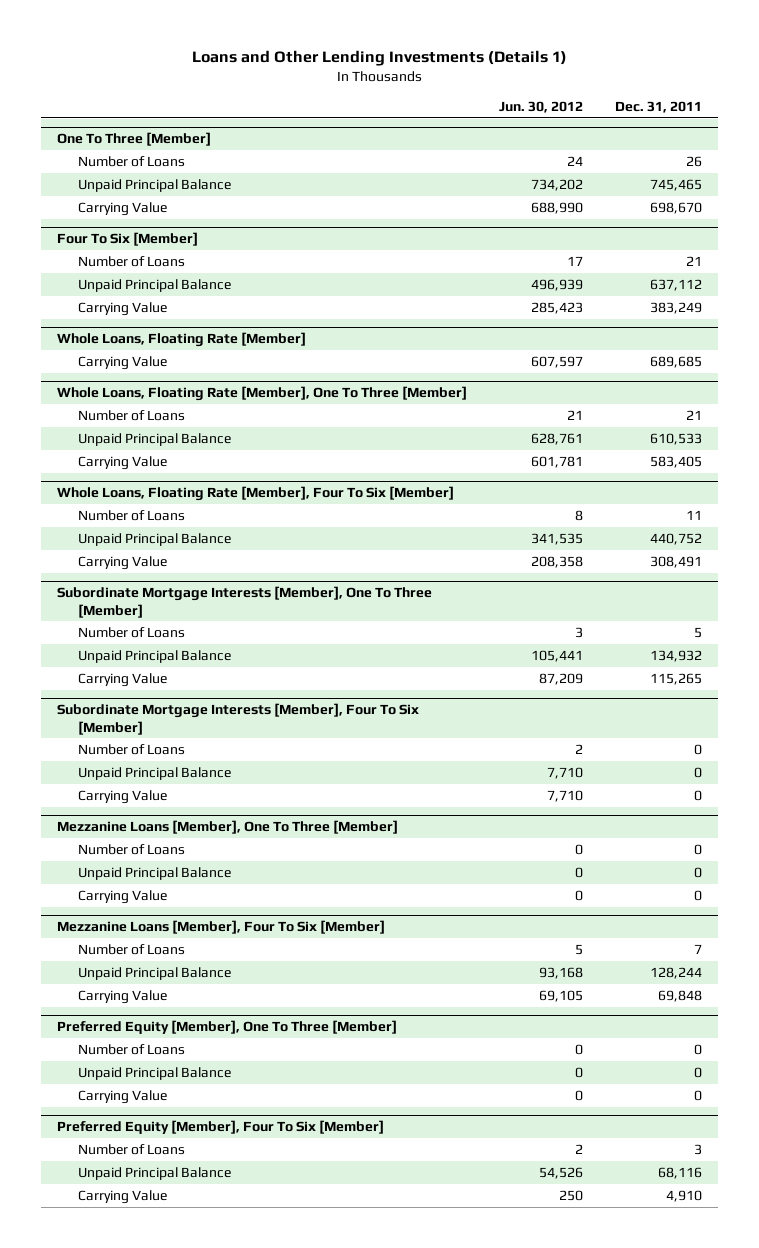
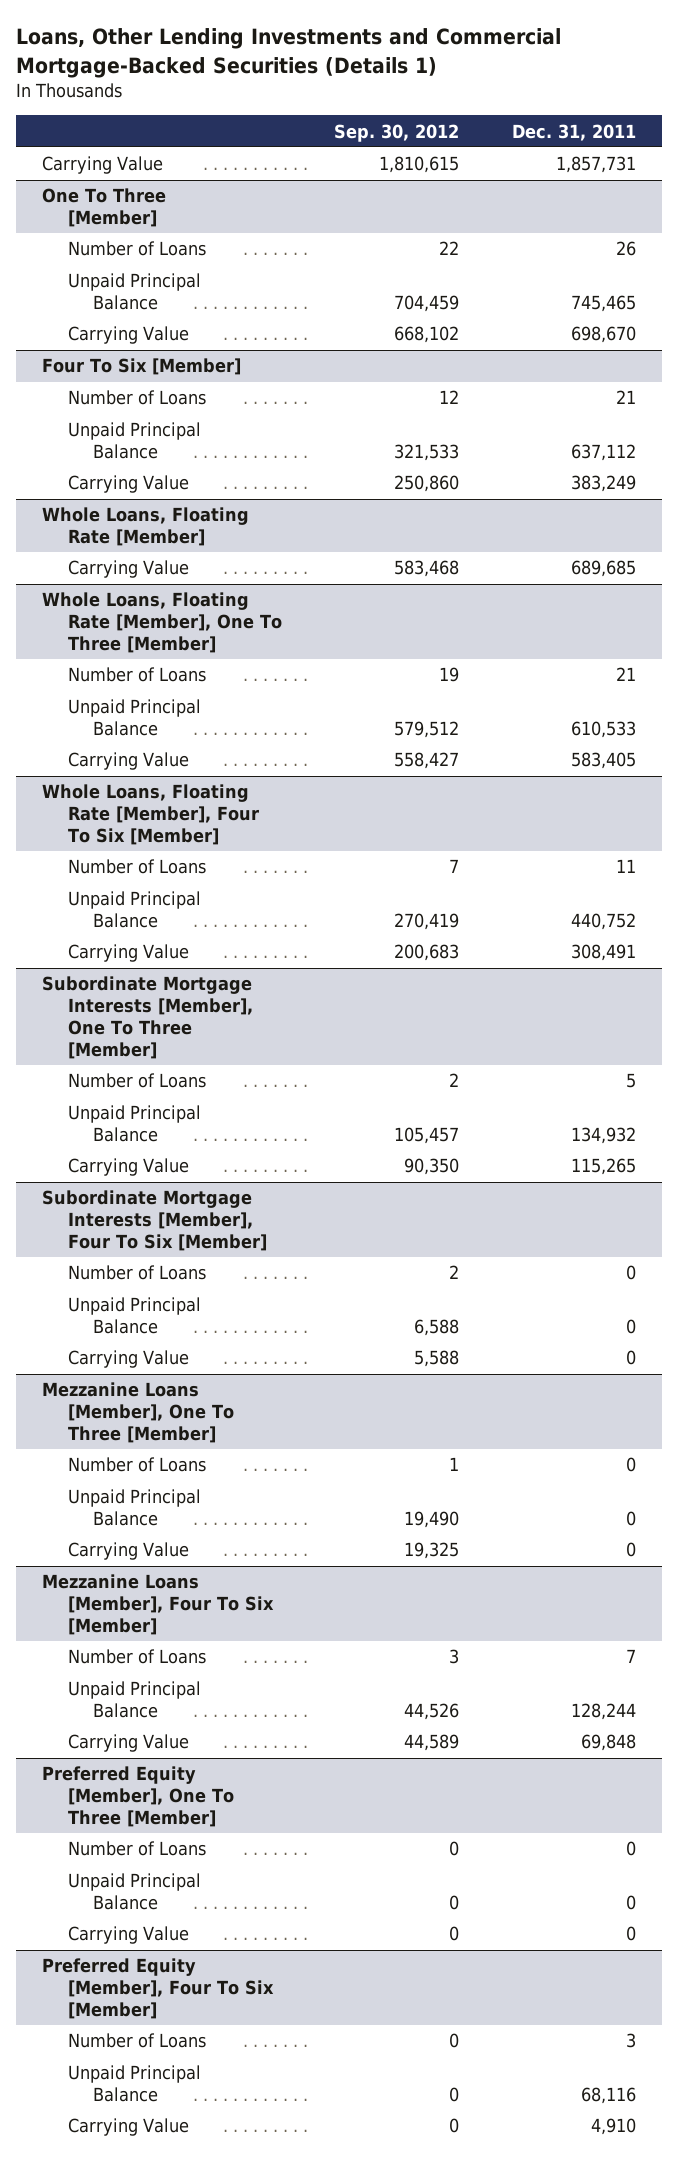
[191,50,567,67] Loans and Other Lending Investments (Details 1) -> [16,28,562,78] Loans, Other Lending Investments and Commercial Mortgage-Backed Securities (Details 1)
[499,100,584,113] Jun. 30, 2012 -> none
none -> [334,123,460,142] Sep. 30, 2012
none -> [42,156,164,175] Carrying Value

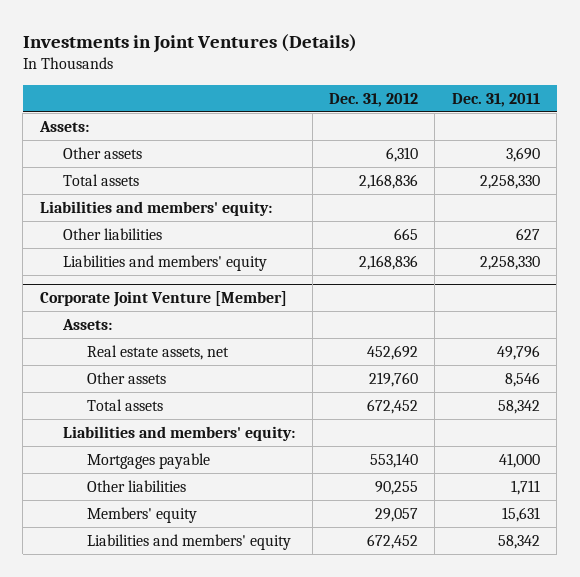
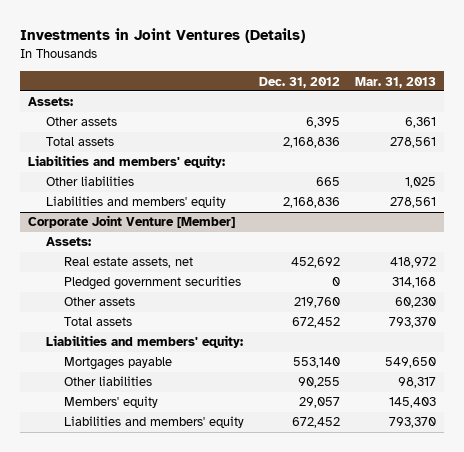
[451,92,540,107] Dec. 31, 2011 -> none
none -> [355,76,437,88] Mar. 31, 2013
[386,146,419,162] 6,310 -> [306,117,341,129] 6,395
none -> [63,276,241,291] Pledged government securities

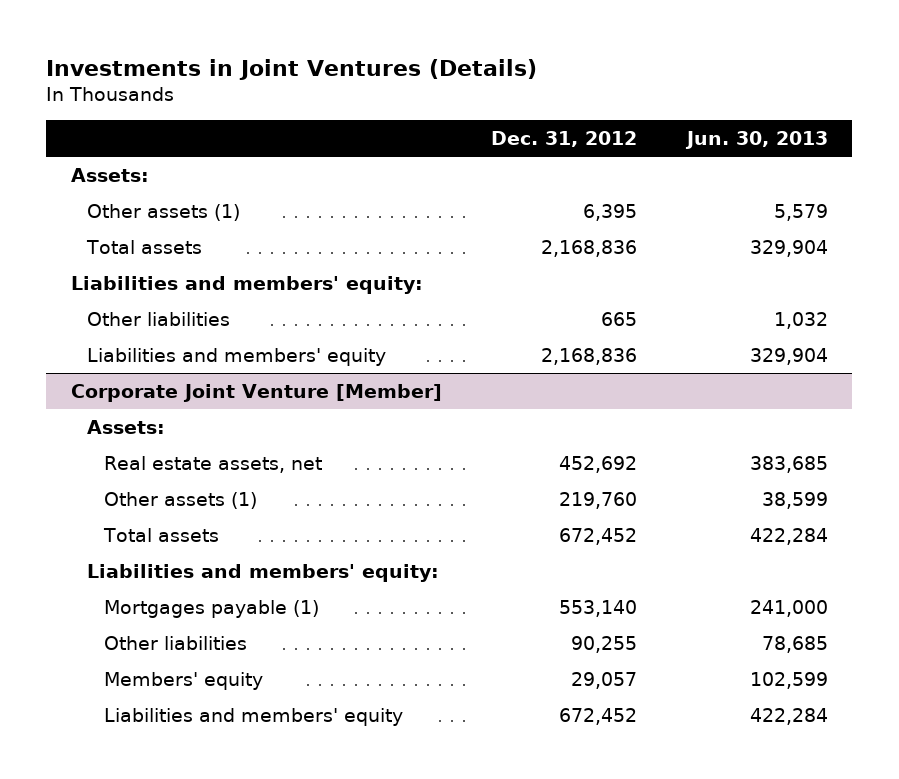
[355,76,437,88] Mar. 31, 2013 -> none
none -> [684,131,828,150] Jun. 30, 2013
[45,117,117,127] Other assets -> [87,203,241,221] Other assets (1)
[63,276,241,291] Pledged government securities -> none
[63,297,135,307] Other assets -> [103,491,257,509] Other assets (1)
[63,357,172,371] Mortgages payable -> [103,599,319,618] Mortgages payable (1)

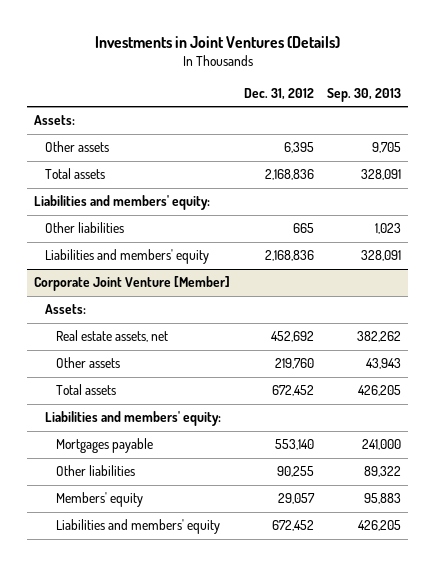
[684,131,828,150] Jun. 30, 2013 -> none
none -> [327,87,402,102] Sep. 30, 2013
[87,203,241,221] Other assets (1) -> [44,141,109,153] Other assets
[103,491,257,509] Other assets (1) -> [56,357,121,369] Other assets
[103,599,319,618] Mortgages payable (1) -> [56,438,154,454] Mortgages payable

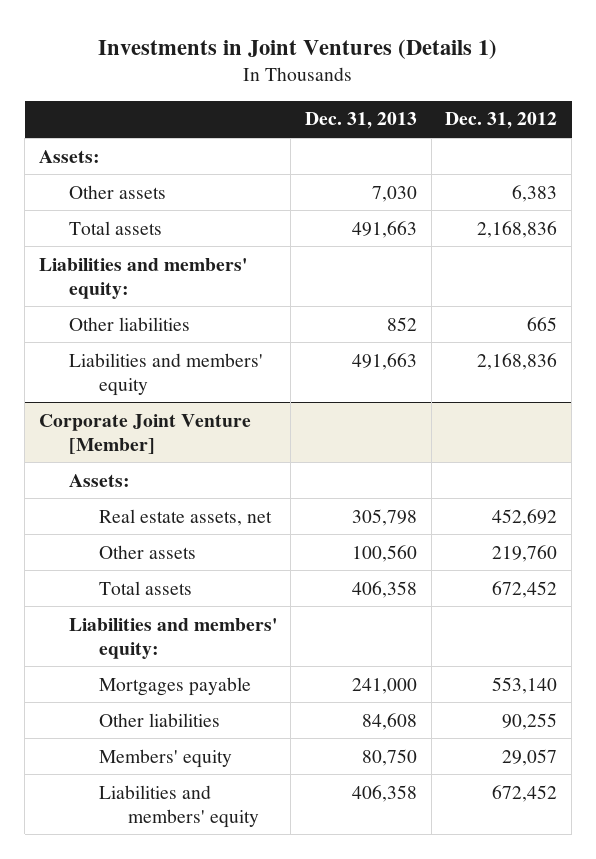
[94,35,340,48] Investments in Joint Ventures (Details) -> [98,39,498,60] Investments in Joint Ventures (Details 1)
[327,87,402,102] Sep. 30, 2013 -> none
none -> [305,112,418,130] Dec. 31, 2013
[283,142,314,154] 6,395 -> [512,184,558,202] 6,383

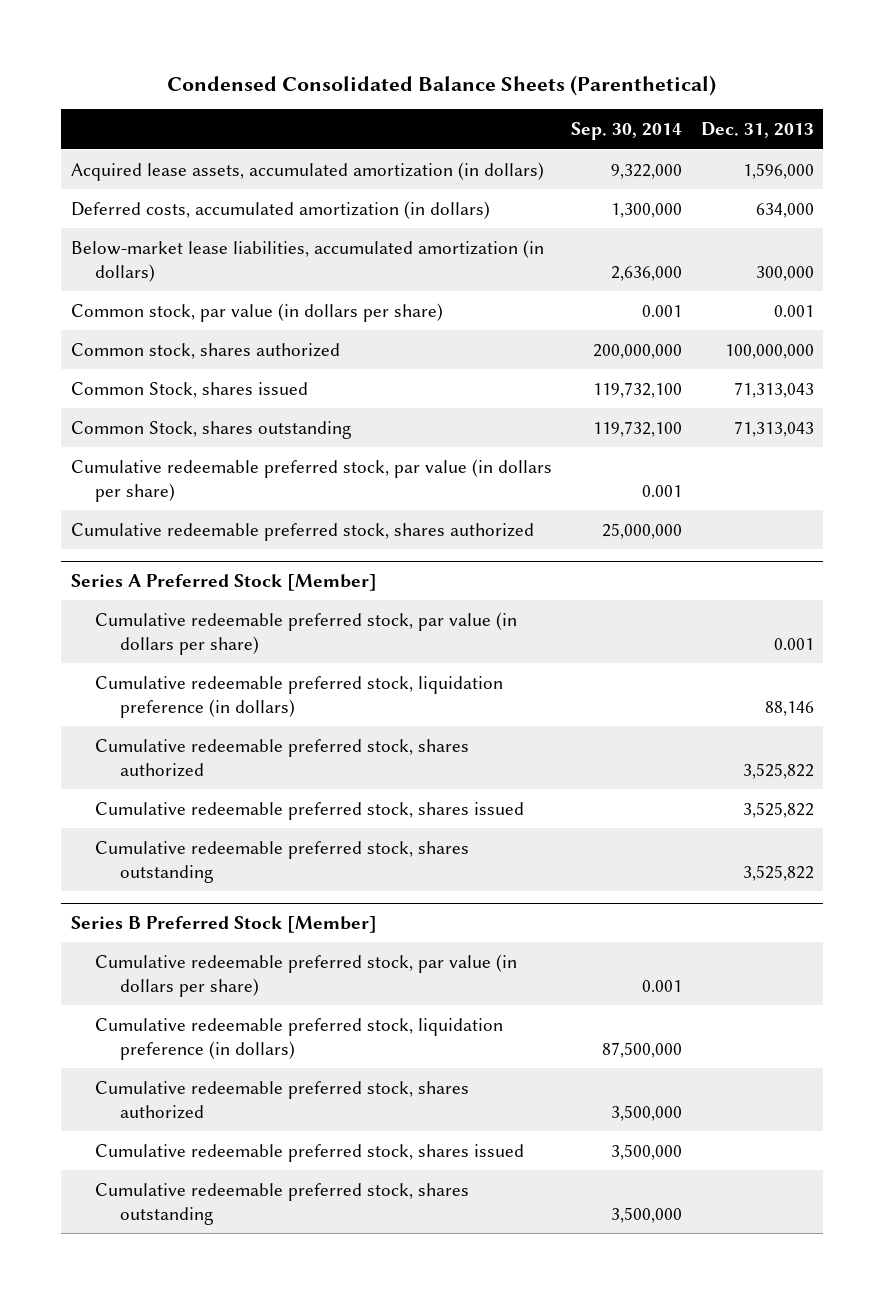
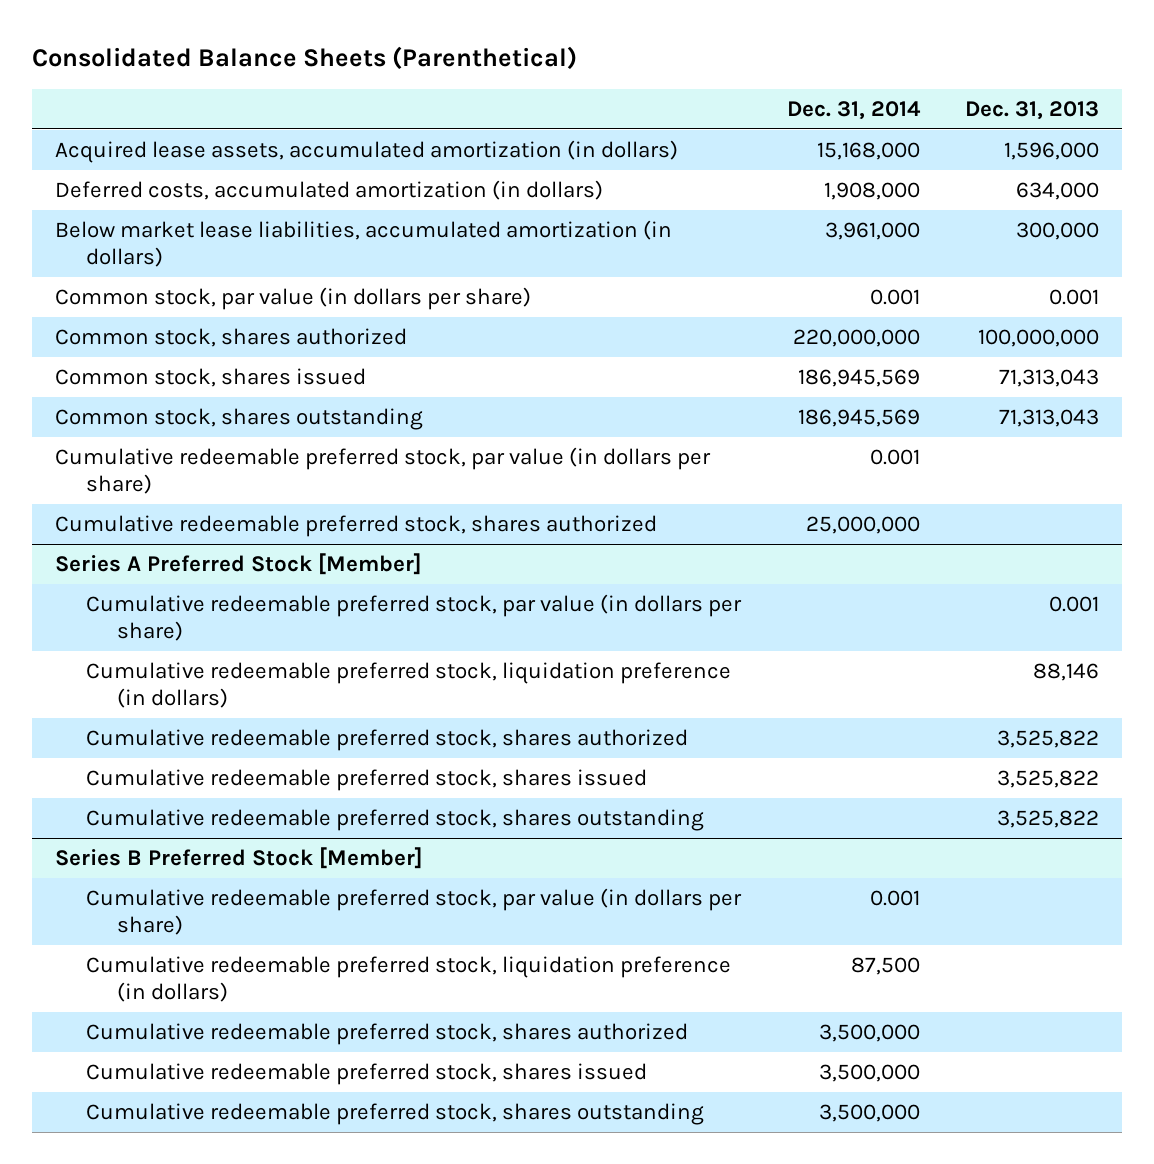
[167,74,717,96] Condensed Consolidated Balance Sheets (Parenthetical) -> [31,46,577,71] Consolidated Balance Sheets (Parenthetical)
[570,122,682,141] Sep. 30, 2014 -> none
none -> [786,100,921,120] Dec. 31, 2014
[70,239,544,282] Below-market lease liabilities, accumulated amortization (in dollars) -> [54,220,672,267] Below market lease liabilities, accumulated amortization (in dollars)
[70,381,308,398] Common Stock, shares issued -> [54,368,366,388] Common stock, shares issued
[70,420,351,439] Common Stock, shares outstanding -> [54,408,423,431] Common stock, shares outstanding

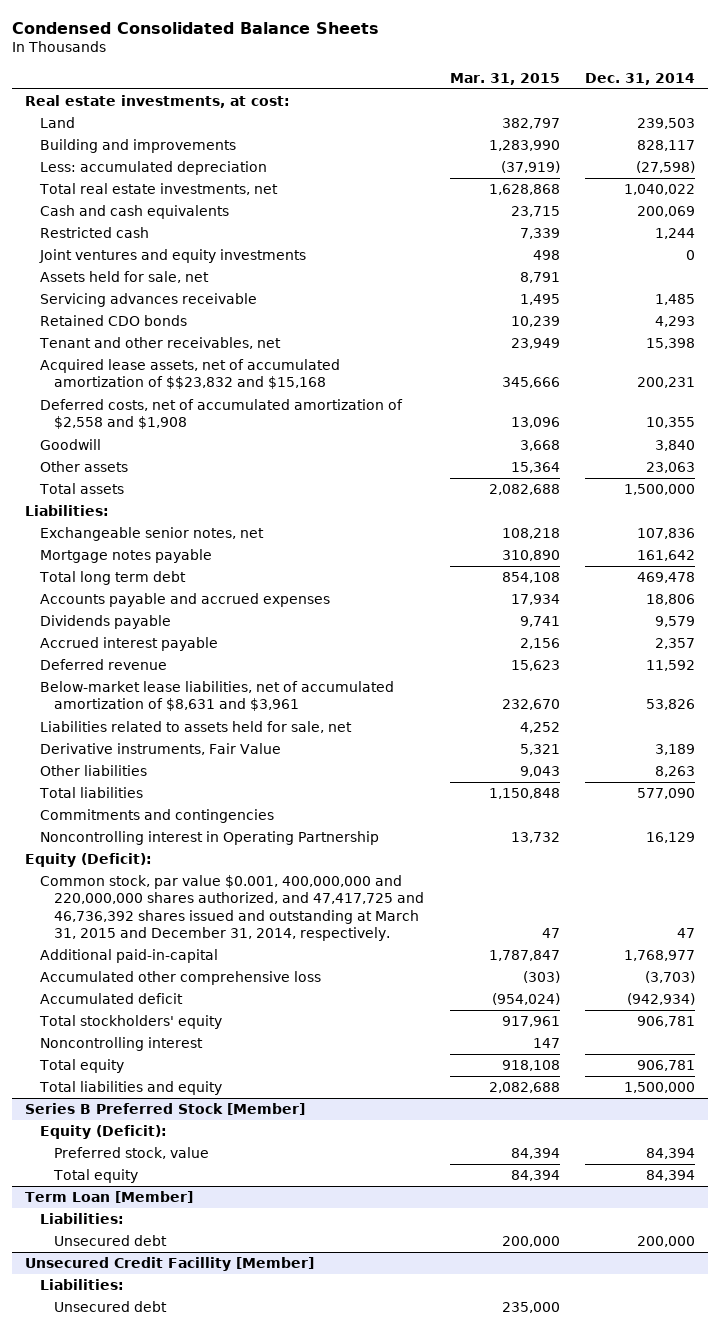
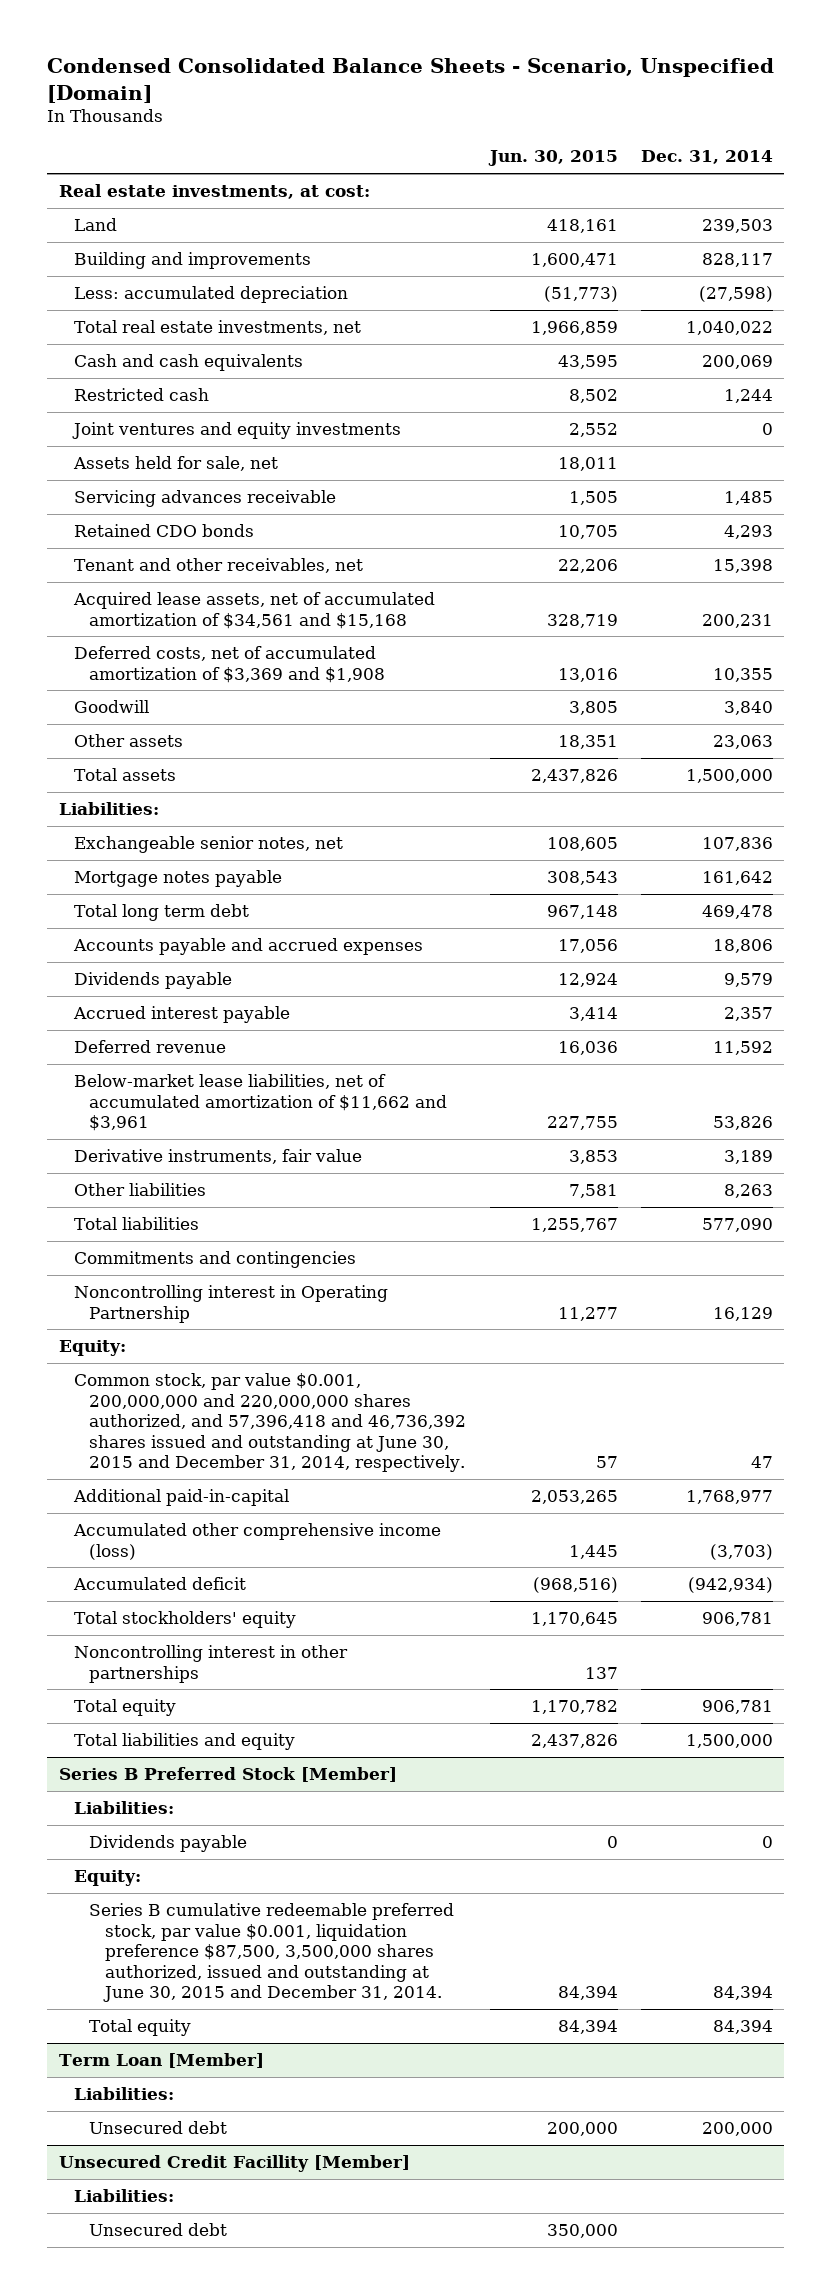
[12,21,380,34] Condensed Consolidated Balance Sheets -> [47,58,775,103] Condensed Consolidated Balance Sheets - Scenario, Unspecified [Domain]
[449,72,560,85] Mar. 31, 2015 -> none
none -> [487,150,618,167] Jun. 30, 2015
[39,359,340,390] Acquired lease assets, net of accumulated amortization of $$23,832 and $15,168 -> [73,592,436,629] Acquired lease assets, net of accumulated amortization of $34,561 and $15,168
[39,399,403,430] Deferred costs, net of accumulated amortization of $2,558 and $1,908 -> [74,646,386,683] Deferred costs, net of accumulated amortization of $3,369 and $1,908
[39,721,352,734] Liabilities related to assets held for sale, net -> none
[39,681,394,712] Below-market lease liabilities, net of accumulated amortization of $8,631 and $3,961 -> [74,1074,448,1132] Below-market lease liabilities, net of accumulated amortization of $11,662 and $3,961
[39,743,281,756] Derivative instruments, Fair Value -> [74,1149,363,1165] Derivative instruments, fair value
[24,853,152,868] Equity (Deficit): -> [58,1340,126,1357] Equity:
[39,875,425,941] Common stock, par value $0.001, 400,000,000 and 220,000,000 shares authorized, and 47,417,725 and 46,736,392 shares issued and outstanding at March 31, 2015 and December 31, 2014, respectively. -> [74,1373,467,1473] Common stock, par value $0.001, 200,000,000 and 220,000,000 shares authorized, and 57,396,418 and 46,736,392 shares issued and outstanding at June 30, 2015 and December 31, 2014, respectively.
[39,971,321,986] Accumulated other comprehensive loss -> [73,1523,442,1560] Accumulated other comprehensive income (loss)
[39,1037,203,1052] Noncontrolling interest -> [74,1645,349,1683] Noncontrolling interest in other partnerships
none -> [74,1801,175,1815] Liabilities:
none -> [89,1835,248,1853] Dividends payable
[39,1125,167,1140] Equity (Deficit): -> [74,1870,142,1887] Equity:
[54,1147,210,1160] Preferred stock, value -> [89,1903,455,2003] Series B cumulative redeemable preferred stock, par value $0.001, liquidation preference $87,500, 3,500,000 shares authorized, issued and outstanding at June 30, 2015 and December 31, 2014.

